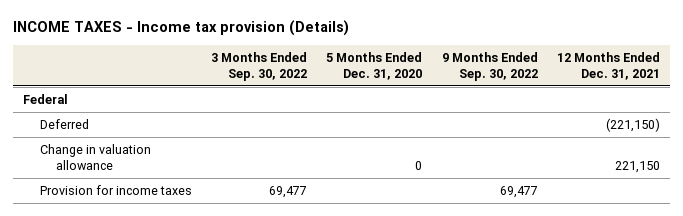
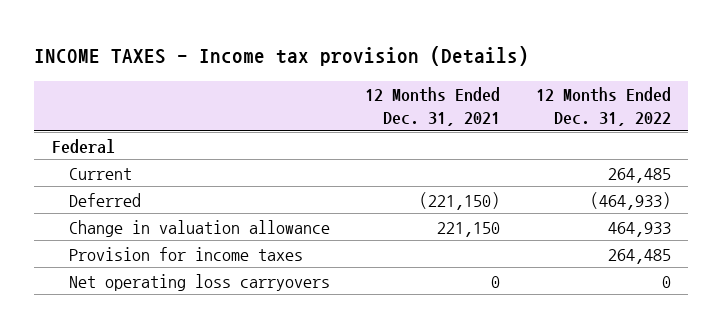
[210,51,307,81] 3 Months Ended Sep. 30, 2022 -> none
[326,51,423,80] 5 Months Ended Dec. 31, 2020 -> none
[441,51,538,81] 9 Months Ended Sep. 30, 2022 -> none
none -> [535,87,671,126] 12 Months Ended Dec. 31, 2022
none -> [68,167,132,180] Current
none -> [68,273,330,291] Net operating loss carryovers

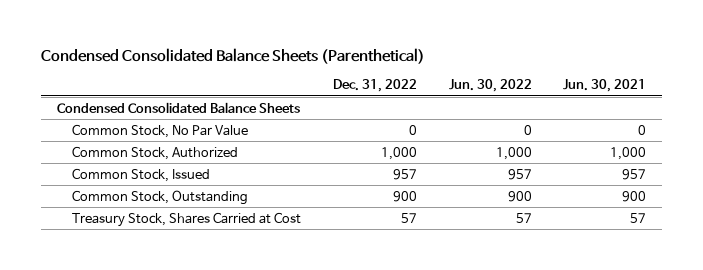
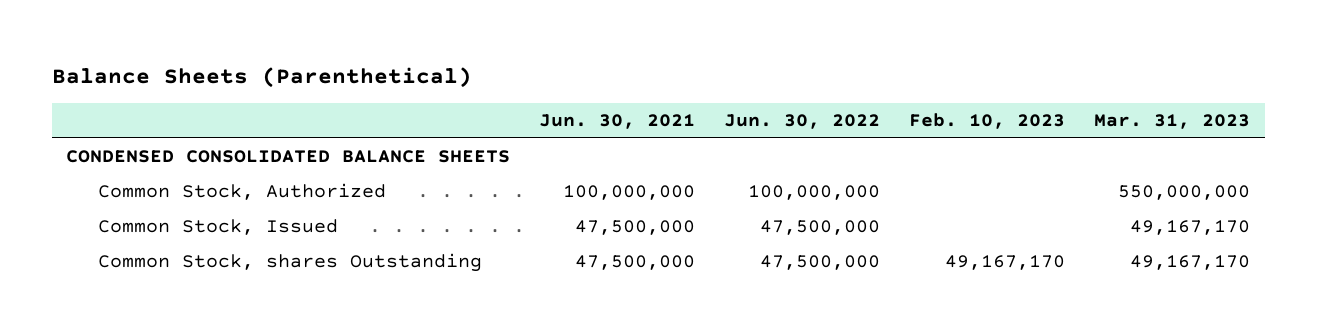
[41,47,426,64] Condensed Consolidated Balance Sheets (Parenthetical) -> [51,66,472,88] Balance Sheets (Parenthetical)
[332,78,417,92] Dec. 31, 2022 -> none
none -> [909,113,1066,130] Feb. 10, 2023
none -> [1094,114,1251,130] Mar. 31, 2023
[72,123,249,138] Common Stock, No Par Value -> none
[72,211,302,227] Treasury Stock, Shares Carried at Cost -> none
[56,101,300,113] Condensed Consolidated Balance Sheets -> [66,150,511,164] CONDENSED CONSOLIDATED BALANCE SHEETS
[495,146,532,160] 1,000 -> [748,185,881,201] 100,000,000
[610,146,647,160] 1,000 -> [563,185,696,201] 100,000,000
[507,168,532,180] 957 -> [760,220,881,236] 47,500,000
[622,168,647,180] 957 -> [575,220,696,236] 47,500,000
[72,189,249,205] Common Stock, Outstanding -> [98,253,483,273] Common Stock, shares Outstanding
[507,190,532,202] 900 -> [760,255,881,271] 47,500,000
[622,190,647,202] 900 -> [575,255,696,271] 47,500,000

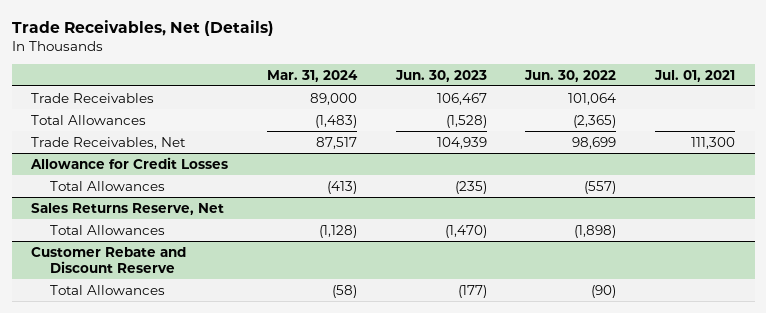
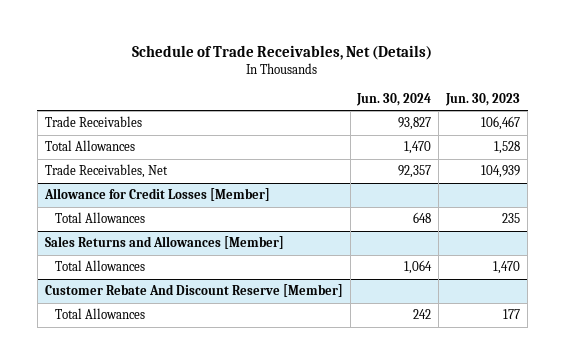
[11,19,274,36] Trade Receivables, Net (Details) -> [132,44,433,60] Schedule of Trade Receivables, Net (Details)
[266,69,358,82] Mar. 31, 2024 -> none
[524,69,617,82] Jun. 30, 2022 -> none
[654,69,736,82] Jul. 01, 2021 -> none
none -> [356,92,432,106] Jun. 30, 2024
[445,114,487,128] (1,528) -> [494,141,521,155] 1,528
[30,156,229,169] Allowance for Credit Losses -> [43,188,270,202] Allowance for Credit Losses [Member]
[454,180,487,194] (235) -> [502,213,521,224] 235
[31,202,225,215] Sales Returns Reserve, Net -> [44,236,284,250] Sales Returns and Allowances [Member]
[444,224,487,238] (1,470) -> [493,261,521,275] 1,470
[31,246,187,273] Customer Rebate and Discount Reserve -> [44,284,343,298] Customer Rebate And Discount Reserve [Member]
[457,284,487,298] (177) -> [503,309,521,320] 177

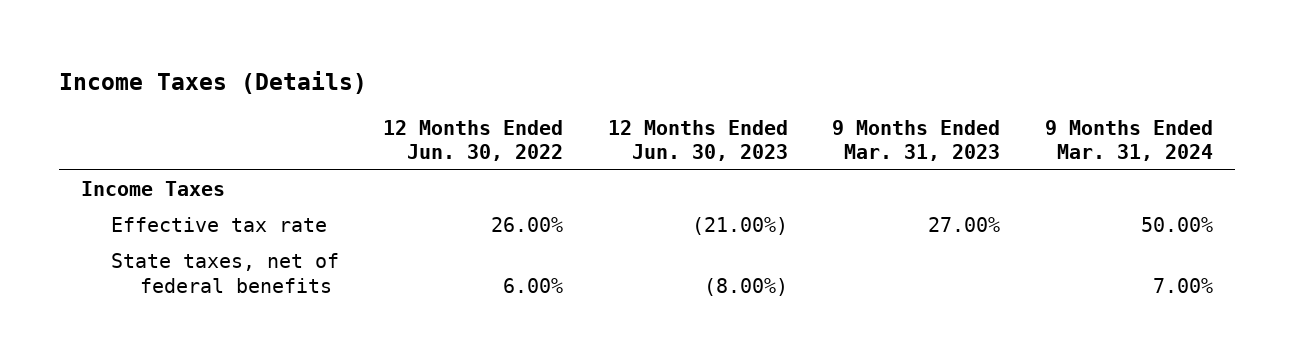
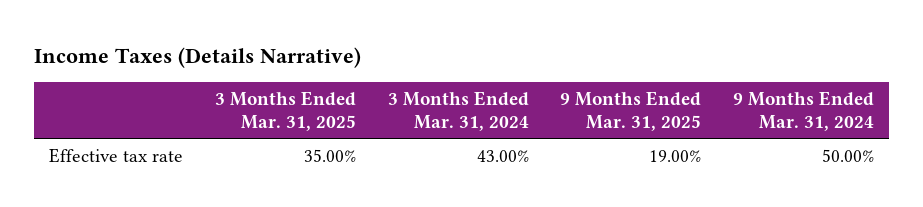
[58,70,367,94] Income Taxes (Details) -> [33,47,361,69] Income Taxes (Details Narrative)
[383,119,564,162] 12 Months Ended Jun. 30, 2022 -> none
[607,119,788,162] 12 Months Ended Jun. 30, 2023 -> none
[832,119,1001,162] 9 Months Ended Mar. 31, 2023 -> none
none -> [215,91,357,131] 3 Months Ended Mar. 31, 2025
none -> [387,91,529,131] 3 Months Ended Mar. 31, 2024
none -> [560,91,702,131] 9 Months Ended Mar. 31, 2025
[81,181,226,197] Income Taxes -> none
[110,253,339,293] State taxes, net of federal benefits -> none

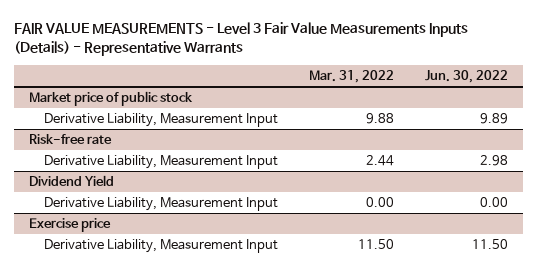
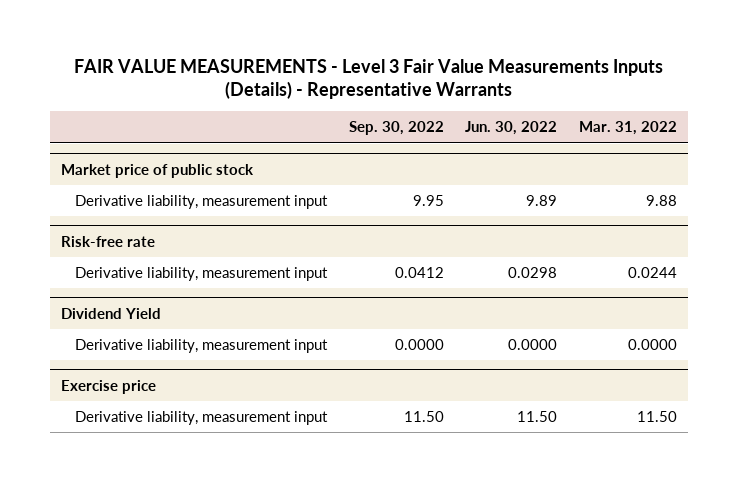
none -> [348,121,444,136] Sep. 30, 2022
[44,113,279,128] Derivative Liability, Measurement Input -> [75,195,329,210] Derivative liability, measurement input
[44,155,279,170] Derivative Liability, Measurement Input -> [75,267,329,282] Derivative liability, measurement input
[366,155,395,167] 2.44 -> [627,267,677,279] 0.0244
[479,155,508,167] 2.98 -> [508,267,558,279] 0.0298
[44,197,279,212] Derivative Liability, Measurement Input -> [75,339,329,354] Derivative liability, measurement input
[366,197,395,208] 0.00 -> [627,339,677,351] 0.0000
[479,197,508,208] 0.00 -> [508,339,558,351] 0.0000
[44,239,279,254] Derivative Liability, Measurement Input -> [75,411,329,426] Derivative liability, measurement input

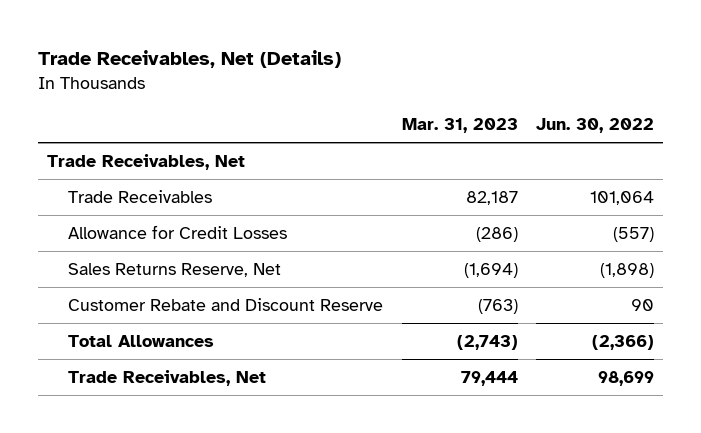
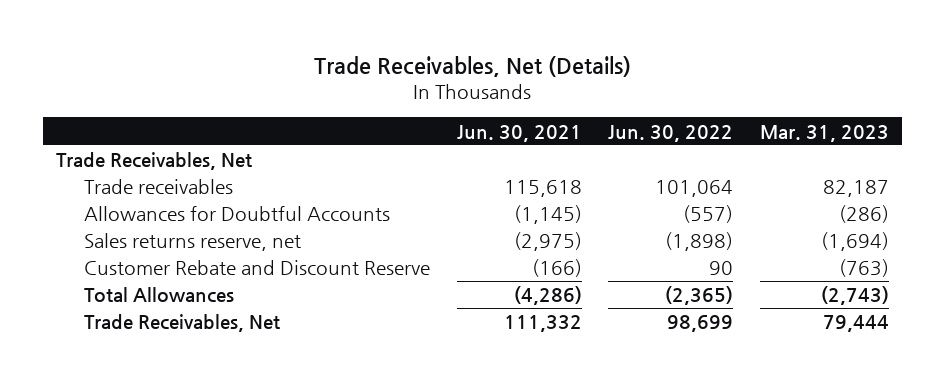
none -> [456,124,582,142] Jun. 30, 2021
[68,189,213,203] Trade Receivables -> [84,179,234,195] Trade receivables
[68,224,288,239] Allowance for Credit Losses -> [84,206,391,222] Allowances for Doubtful Accounts
[68,262,282,277] Sales Returns Reserve, Net -> [84,233,302,252] Sales returns reserve, net
[592,334,655,350] (2,366) -> [665,286,734,306] (2,365)

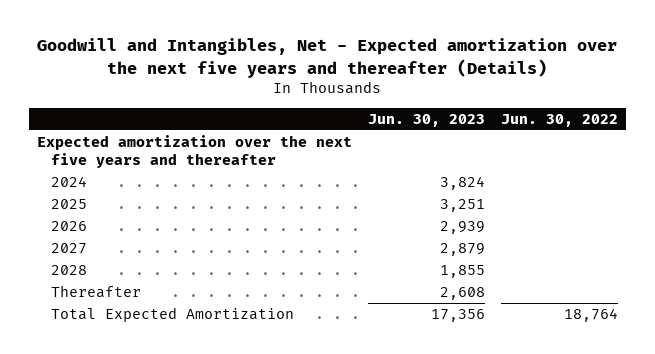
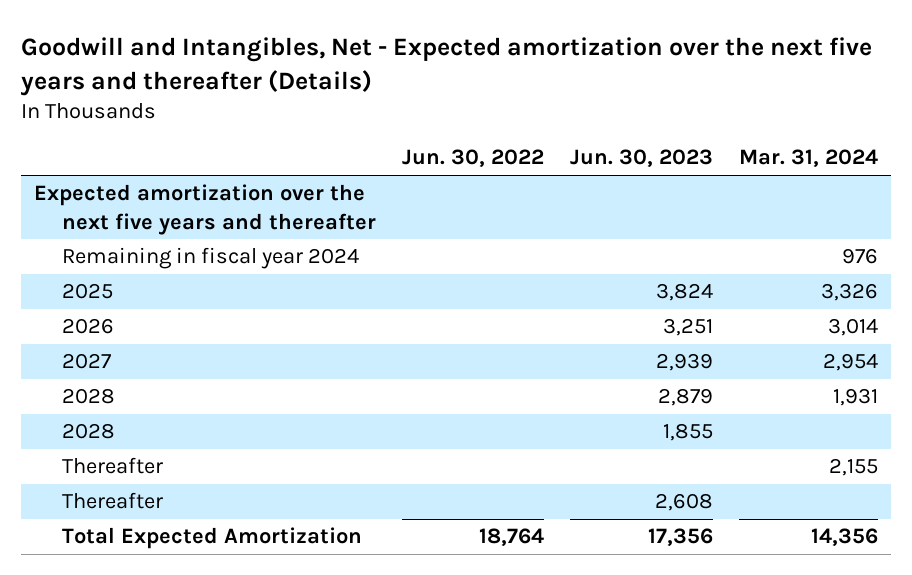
none -> [738,149,878,168] Mar. 31, 2024
none -> [61,247,359,270] Remaining in fiscal year 2024
[51,176,88,188] 2024 -> [61,283,113,300] 2025
[51,199,88,210] 2025 -> [61,318,114,335] 2026
[51,221,88,232] 2026 -> [61,353,111,370] 2027
[51,243,88,255] 2027 -> [61,388,115,405] 2028
none -> [61,457,163,475] Thereafter

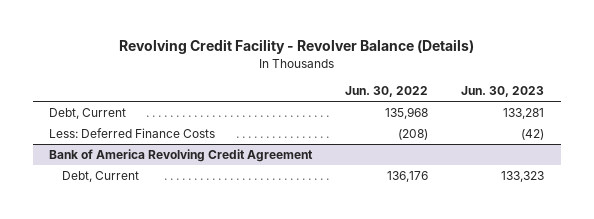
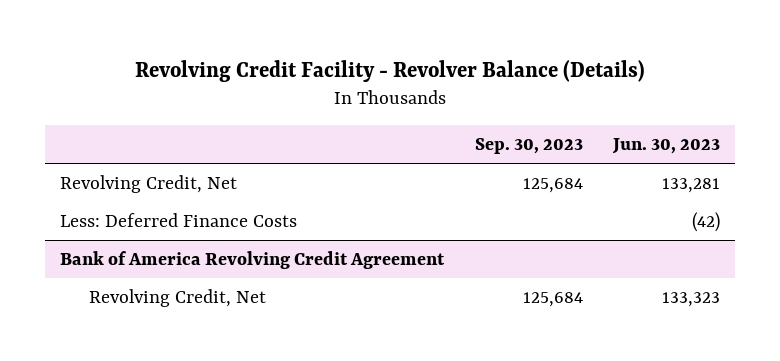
[345,86,429,98] Jun. 30, 2022 -> none
none -> [474,137,583,154] Sep. 30, 2023
[49,107,127,119] Debt, Current -> [59,174,237,193] Revolving Credit, Net
[62,170,140,182] Debt, Current -> [88,288,266,307] Revolving Credit, Net

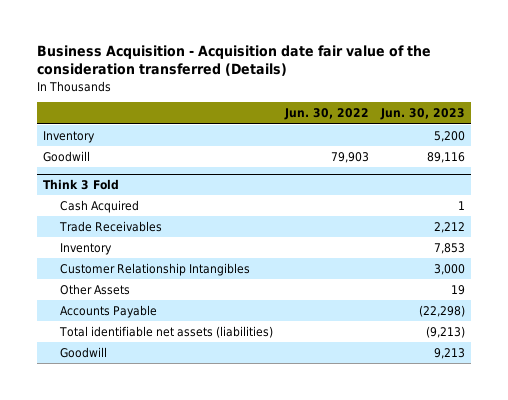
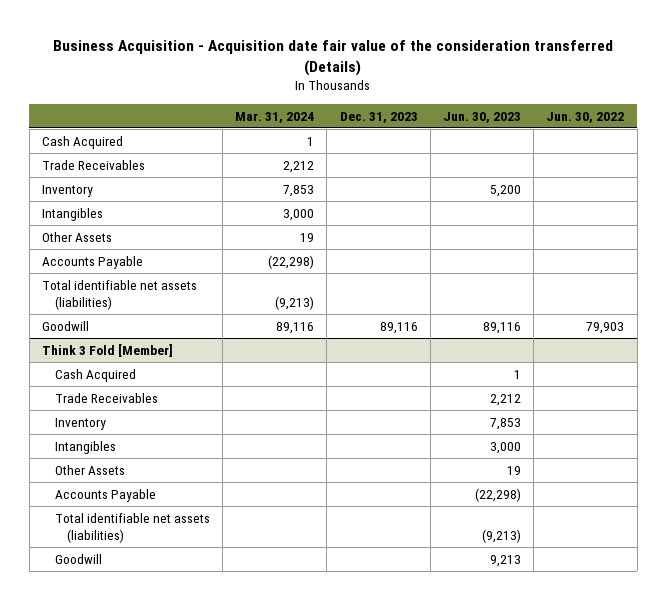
none -> [235,111,315,123] Mar. 31, 2024
none -> [339,111,418,123] Dec. 31, 2023
none -> [42,135,124,149] Cash Acquired
none -> [42,159,146,170] Trade Receivables
none -> [42,207,104,221] Intangibles
none -> [42,231,113,242] Other Assets
none -> [42,255,144,269] Accounts Payable
none -> [42,279,198,311] Total identifiable net assets (liabilities)
[43,179,120,191] Think 3 Fold -> [42,343,174,357] Think 3 Fold [Member]
[59,262,250,276] Customer Relationship Intangibles -> [54,440,116,454] Intangibles

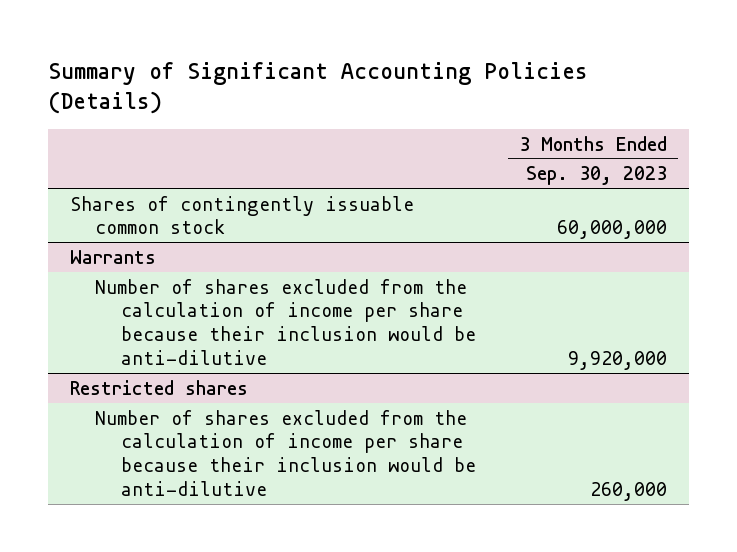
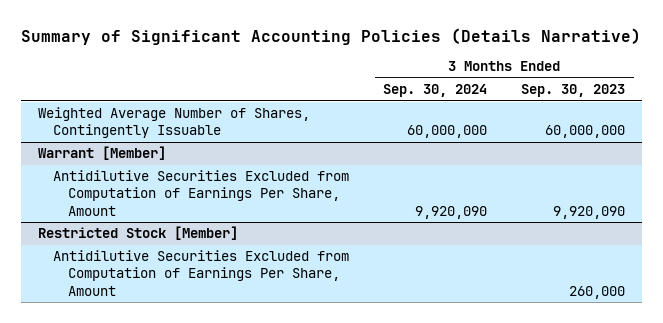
[48,61,588,115] Summary of Significant Accounting Policies (Details) -> [20,27,641,45] Summary of Significant Accounting Policies (Details Narrative)
none -> [383,83,488,97] Sep. 30, 2024
[69,195,414,235] Shares of contingently issuable common stock -> [37,107,310,139] Weighted Average Number of Shares, Contingently Issuable
[69,249,156,264] Warrants -> [37,146,166,161] Warrant [Member]
[95,278,476,366] Number of shares excluded from the calculation of income per share because their inclusion would be anti-dilutive -> [52,170,349,216] Antidilutive Securities Excluded from Computation of Earnings Per Share, Amount
[568,351,668,371] 9,920,000 -> [553,205,626,219] 9,920,090
[69,379,248,395] Restricted shares -> [37,226,238,241] Restricted Stock [Member]
[95,409,476,497] Number of shares excluded from the calculation of income per share because their inclusion would be anti-dilutive -> [52,250,349,296] Antidilutive Securities Excluded from Computation of Earnings Per Share, Amount

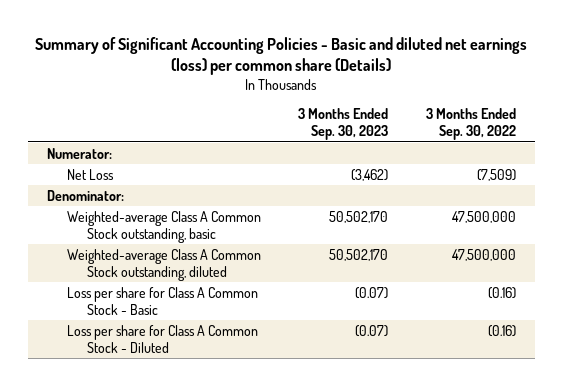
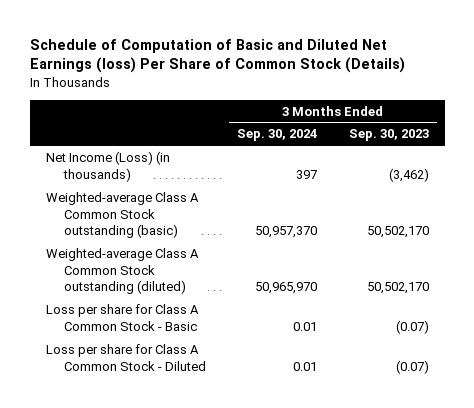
[35,36,528,76] Summary of Significant Accounting Policies - Basic and diluted net earnings (loss) per common share (Details) -> [29,38,405,74] Schedule of Computation of Basic and Diluted Net Earnings (loss) Per Share of Common Stock (Details)
[425,108,516,141] 3 Months Ended Sep. 30, 2022 -> none
none -> [237,129,318,142] Sep. 30, 2024
[47,147,113,159] Numerator: -> none
[47,189,125,201] Denominator: -> none
[67,168,115,180] Net Loss -> [45,151,170,182] Net Income (Loss) (in thousands)
[67,210,262,243] Weighted-average Class A Common Stock outstanding, basic -> [45,192,199,239] Weighted-average Class A Common Stock outstanding (basic)
[67,248,262,281] Weighted-average Class A Common Stock outstanding, diluted -> [45,248,199,295] Weighted-average Class A Common Stock outstanding (diluted)

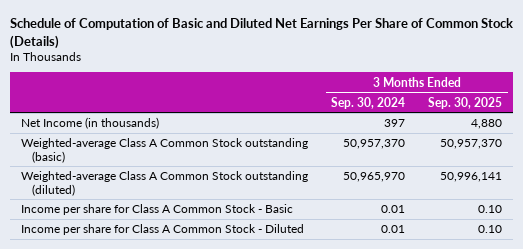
[29,38,405,74] Schedule of Computation of Basic and Diluted Net Earnings (loss) Per Share of Common Stock (Details) -> [10,17,514,49] Schedule of Computation of Basic and Diluted Net Earnings Per Share of Common Stock (Details)
[348,129,429,142] Sep. 30, 2023 -> none
none -> [428,96,503,109] Sep. 30, 2025
[45,151,170,182] Net Income (Loss) (in thousands) -> [21,117,160,130] Net Income (in thousands)
[45,304,199,331] Loss per share for Class A Common Stock - Basic -> [21,204,294,216] Income per share for Class A Common Stock - Basic
[45,344,206,371] Loss per share for Class A Common Stock - Diluted -> [21,224,305,236] Income per share for Class A Common Stock - Diluted

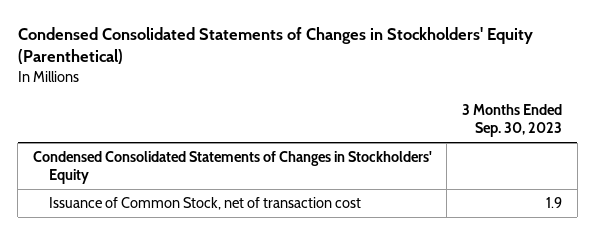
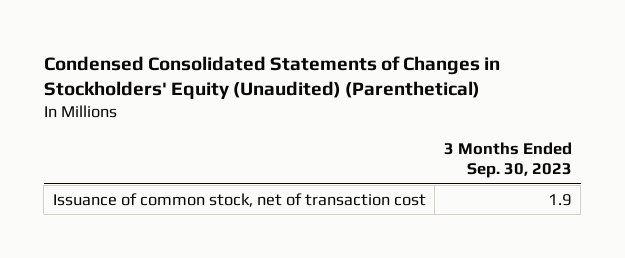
[17,27,533,65] Condensed Consolidated Statements of Changes in Stockholders' Equity (Parenthetical) -> [43,55,500,100] Condensed Consolidated Statements of Changes in Stockholders' Equity (Unaudited) (Parenthetical)
[32,151,432,184] Condensed Consolidated Statements of Changes in Stockholders' Equity -> none
[49,197,362,211] Issuance of Common Stock, net of transaction cost -> [52,193,426,208] Issuance of common stock, net of transaction cost

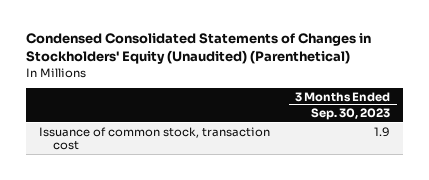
[52,193,426,208] Issuance of common stock, net of transaction cost -> [38,126,270,151] Issuance of common stock, transaction cost

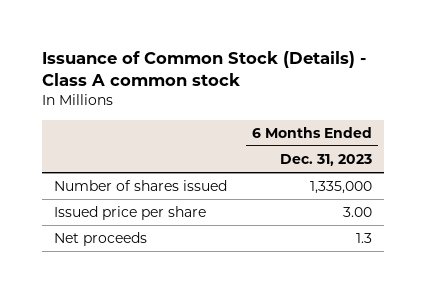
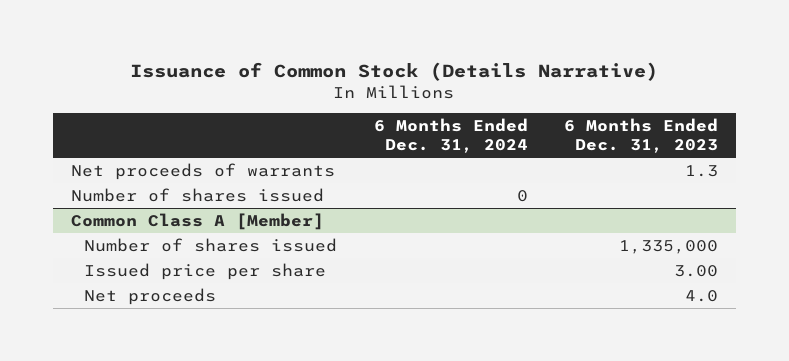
[42,51,367,87] Issuance of Common Stock (Details) - Class A common stock -> [130,61,659,81] Issuance of Common Stock (Details Narrative)
none -> [373,117,528,154] 6 Months Ended Dec. 31, 2024
none -> [70,162,335,180] Net proceeds of warrants
none -> [70,187,324,202] Number of shares issued
none -> [70,212,324,230] Common Class A [Member]
[355,233,372,244] 1.3 -> [684,289,718,302] 4.0

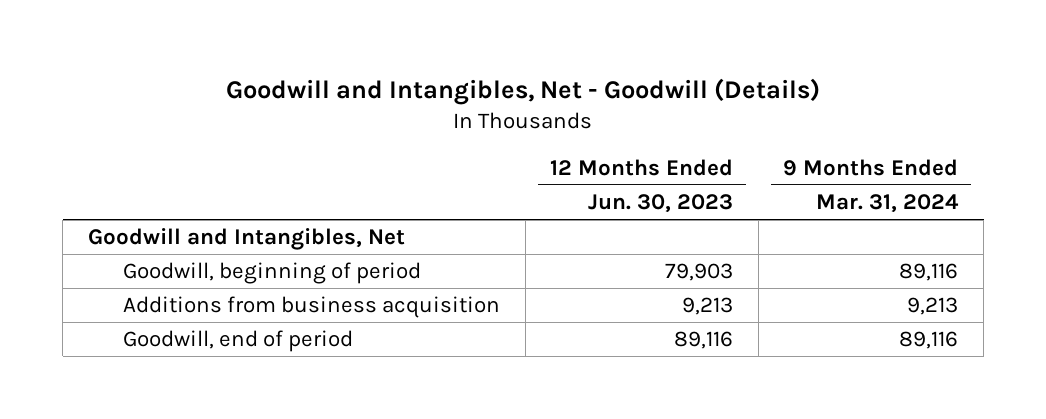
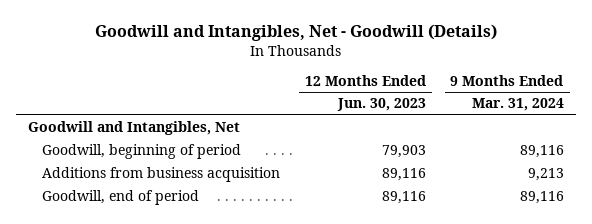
[682,297,734,316] 9,213 -> [382,168,427,182] 89,116

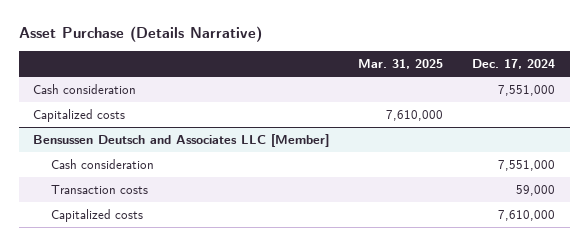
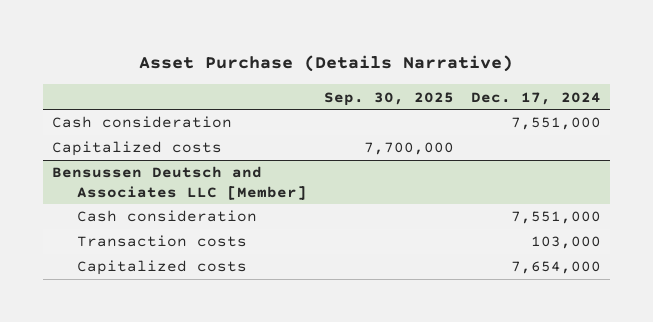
[358,59,444,70] Mar. 31, 2025 -> none
none -> [324,91,455,106] Sep. 30, 2025
[516,184,556,196] 59,000 -> [531,236,602,250] 103,000
[498,209,556,221] 7,610,000 -> [511,261,602,275] 7,654,000

